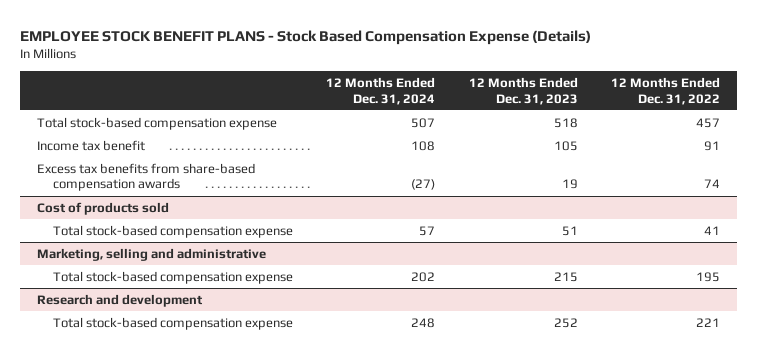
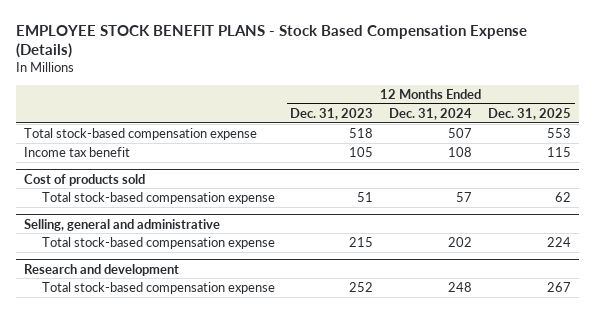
[611,76,721,105] 12 Months Ended Dec. 31, 2022 -> none
none -> [488,107,572,120] Dec. 31, 2025
[37,162,256,192] Excess tax benefits from share-based compensation awards -> none
[37,247,267,261] Marketing, selling and administrative -> [23,218,220,231] Selling, general and administrative

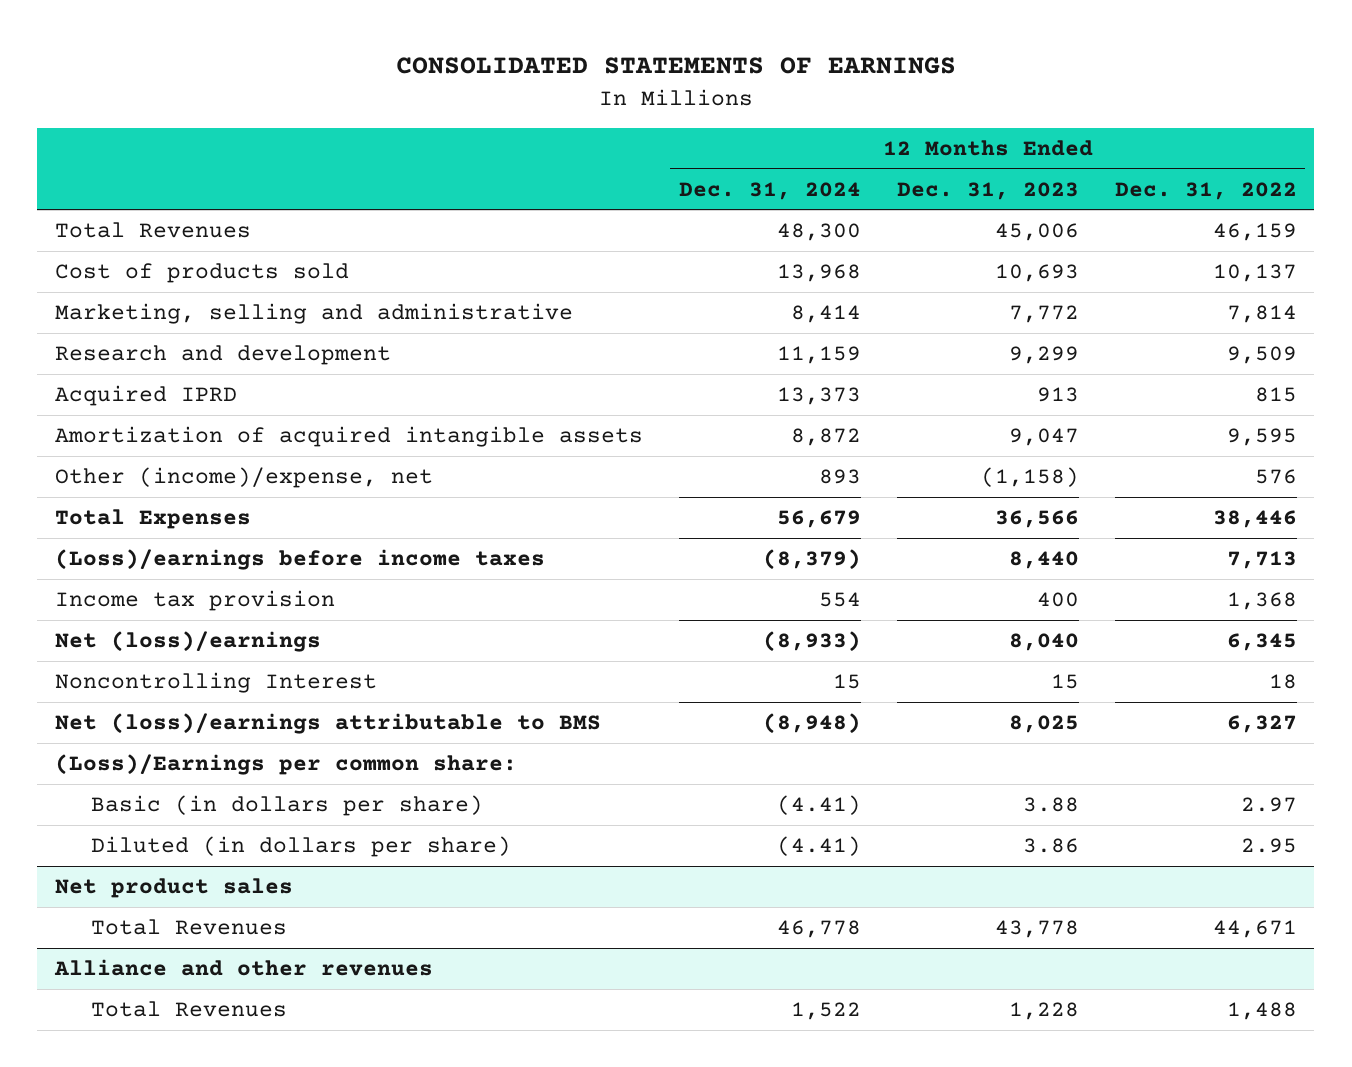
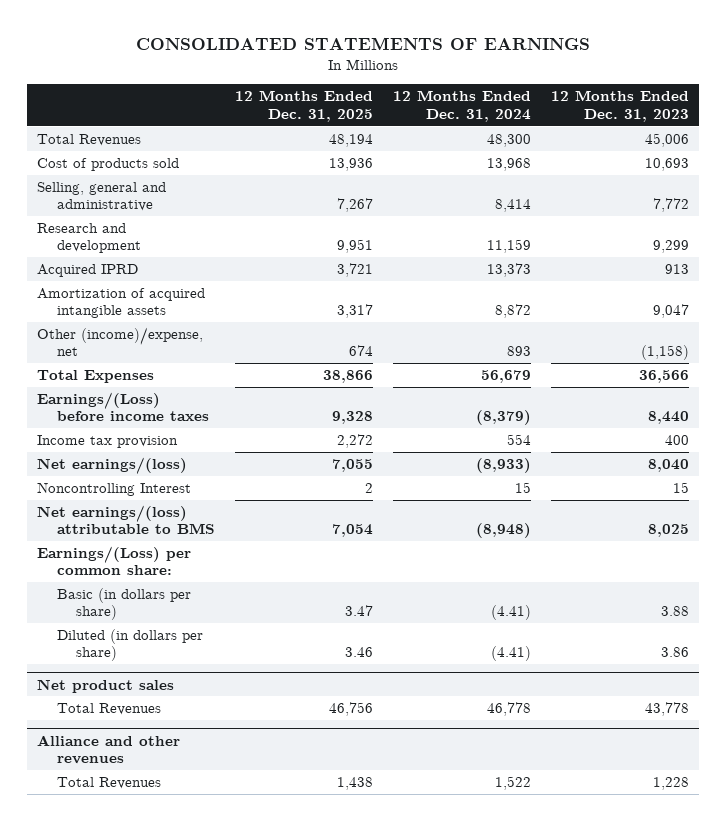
[1114,181,1297,200] Dec. 31, 2022 -> none
none -> [234,90,373,122] 12 Months Ended Dec. 31, 2025
[55,303,574,325] Marketing, selling and administrative -> [37,181,167,212] Selling, general and administrative
[55,549,546,571] (Loss)/earnings before income taxes -> [37,391,209,422] Earnings/(Loss) before income taxes
[55,631,322,653] Net (loss)/earnings -> [37,456,188,474] Net earnings/(loss)
[55,713,602,735] Net (loss)/earnings attributable to BMS -> [37,504,215,535] Net earnings/(loss) attributable to BMS
[55,754,518,776] (Loss)/Earnings per common share: -> [37,545,192,576] Earnings/(Loss) per common share:

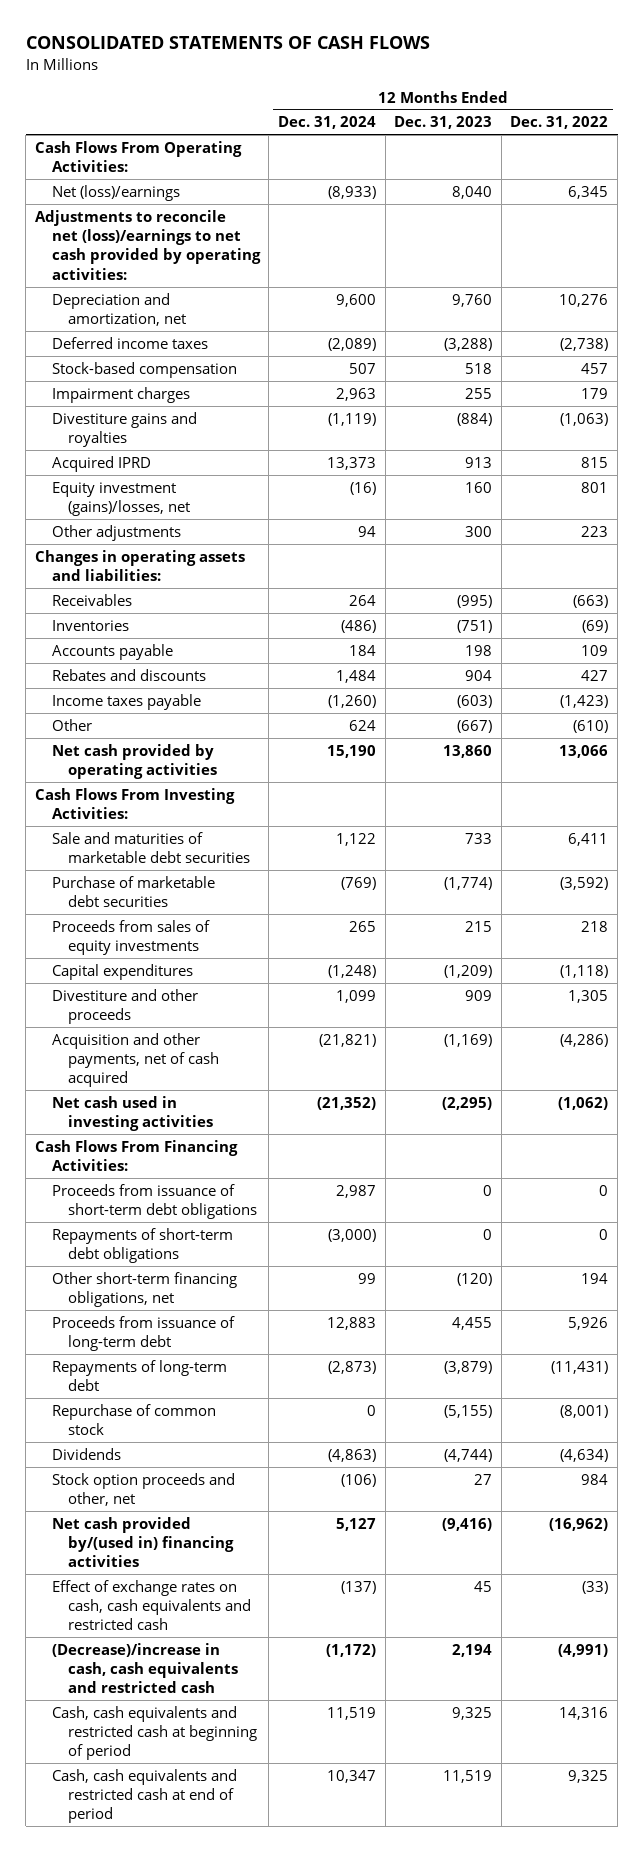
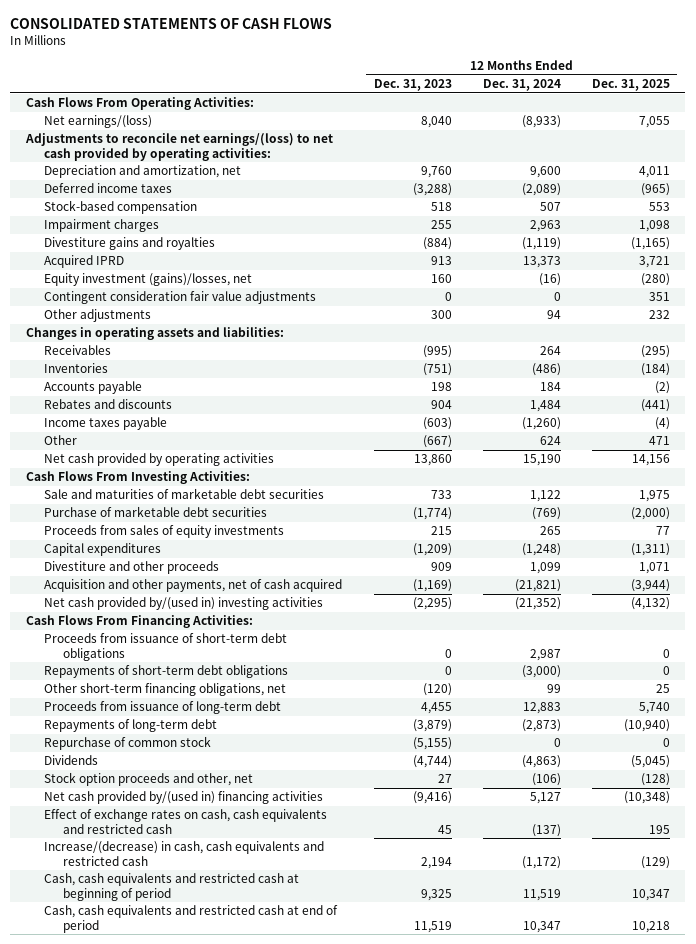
[510,116,609,130] Dec. 31, 2022 -> none
none -> [591,79,670,92] Dec. 31, 2025
[51,184,180,201] Net (loss)/earnings -> [44,115,153,129] Net earnings/(loss)
[34,209,261,280] Adjustments to reconcile net (loss)/earnings to net cash provided by operating activities: -> [24,133,333,161] Adjustments to reconcile net earnings/(loss) to net cash provided by operating activities:
none -> [44,291,317,305] Contingent consideration fair value adjustments
[51,1095,214,1132] Net cash used in investing activities -> [44,597,324,611] Net cash provided by/(used in) investing activities
[51,1642,239,1694] (Decrease)/increase in cash, cash equivalents and restricted cash -> [44,841,325,866] Increase/(decrease) in cash, cash equivalents and restricted cash

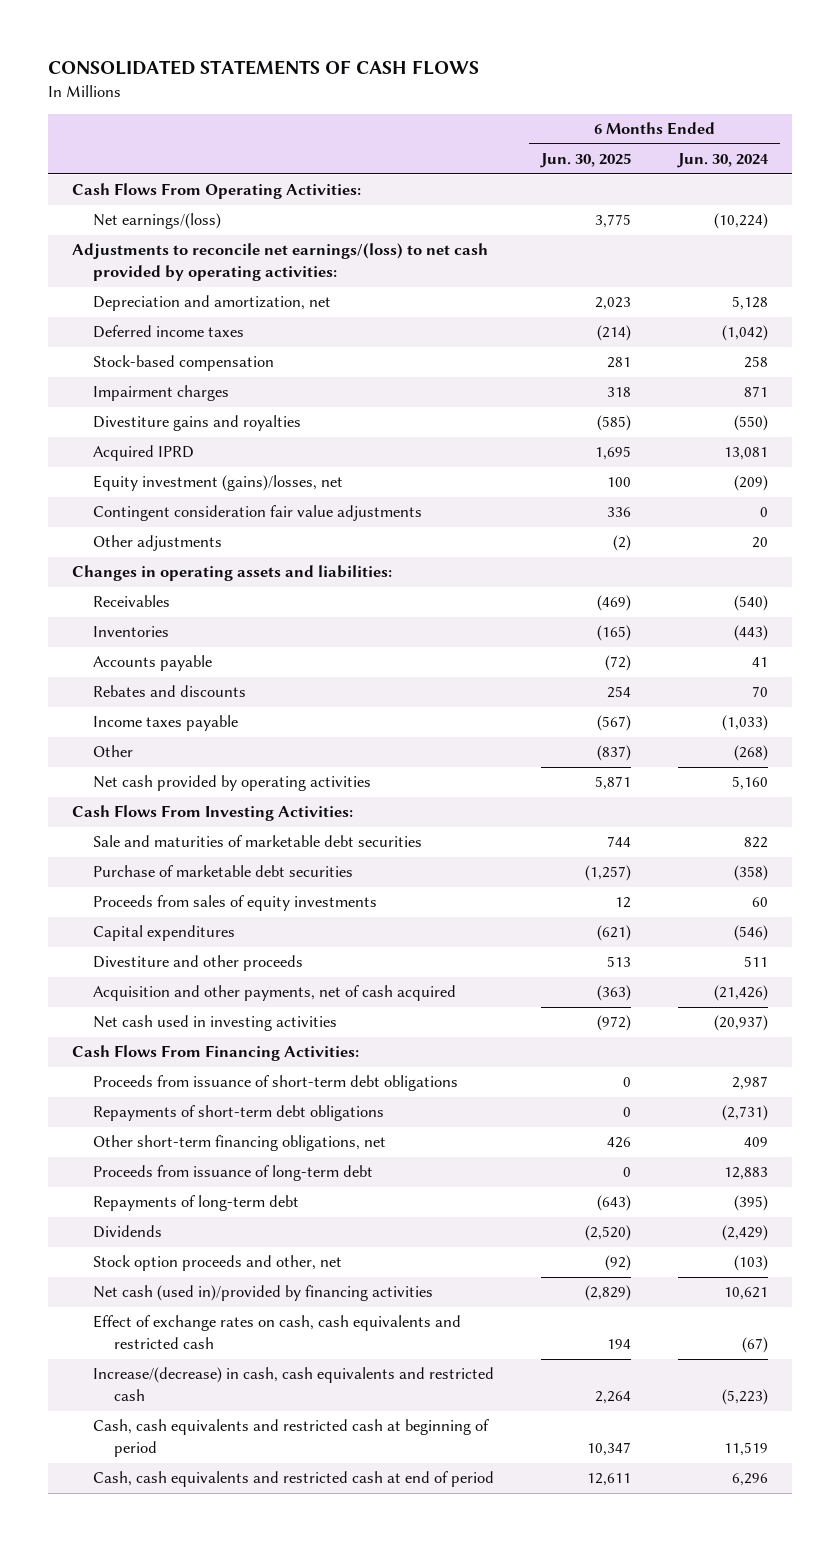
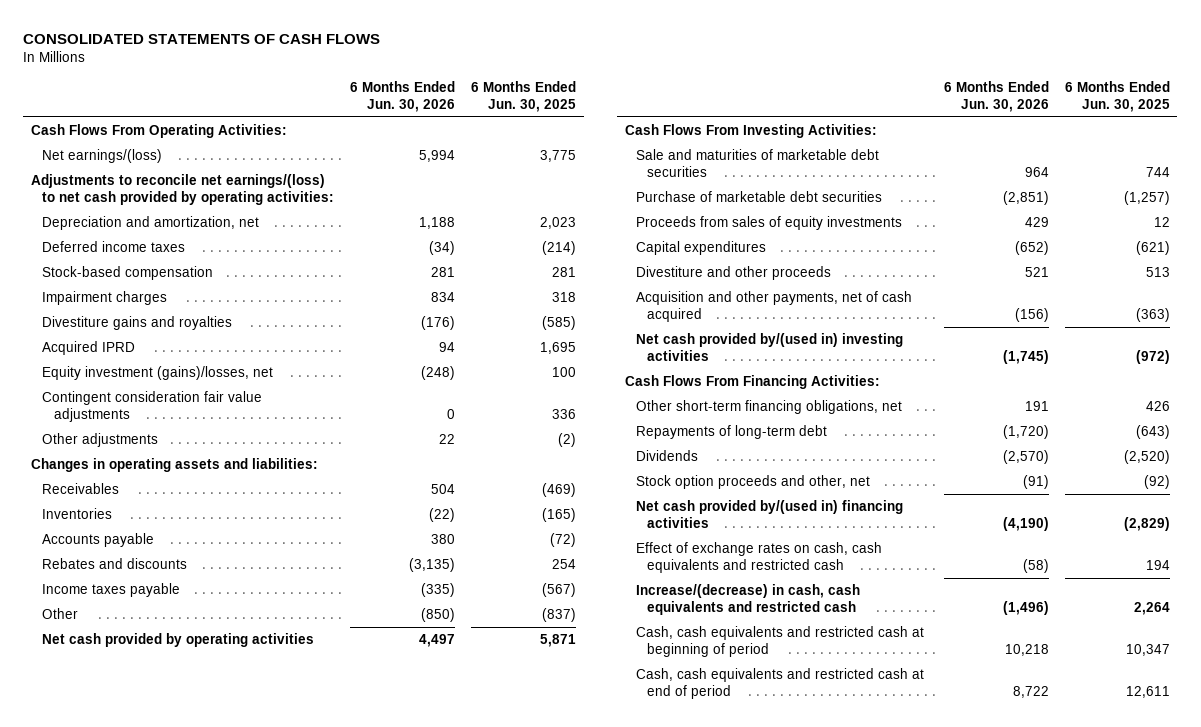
[677,153,770,169] Jun. 30, 2024 -> none
none -> [350,80,456,112] 6 Months Ended Jun. 30, 2026
[92,1015,337,1032] Net cash used in investing activities -> [636,333,904,361] Net cash provided by/(used in) investing activities
[92,1075,458,1092] Proceeds from issuance of short-term debt obligations -> none
[92,1105,384,1122] Repayments of short-term debt obligations -> none
[92,1165,373,1182] Proceeds from issuance of long-term debt -> none
[92,1285,433,1302] Net cash (used in)/provided by financing activities -> [636,500,904,528] Net cash provided by/(used in) financing activities

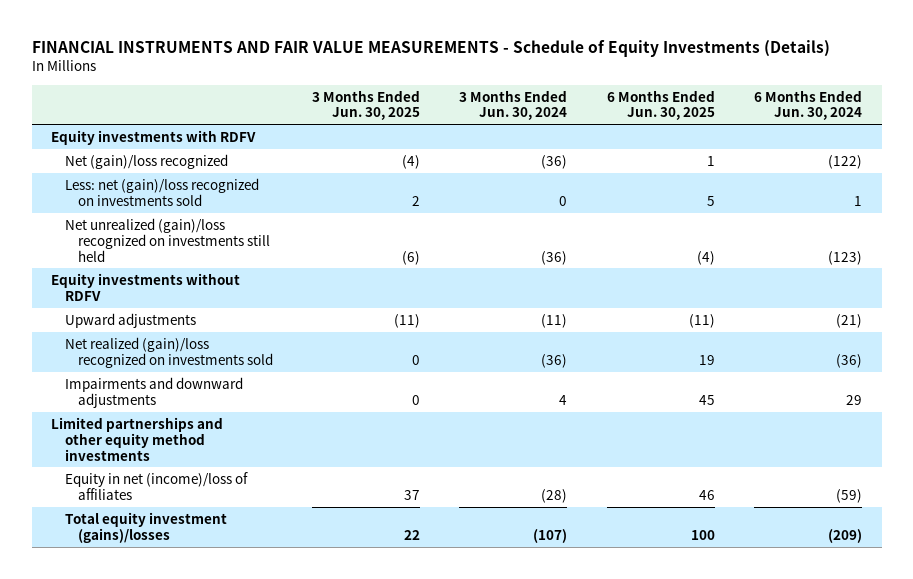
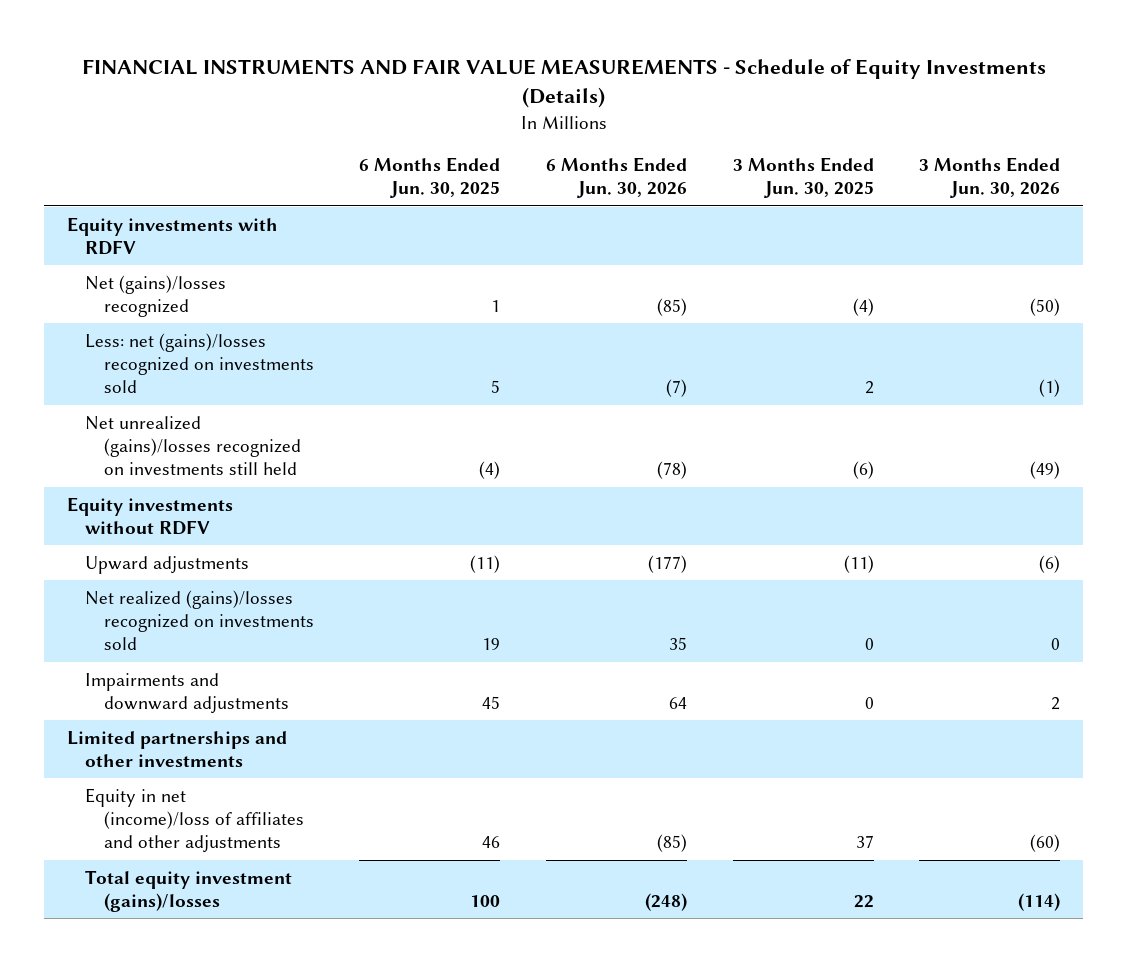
[459,89,568,121] 3 Months Ended Jun. 30, 2024 -> none
[754,89,863,121] 6 Months Ended Jun. 30, 2024 -> none
none -> [545,157,687,199] 6 Months Ended Jun. 30, 2026
none -> [919,157,1061,199] 3 Months Ended Jun. 30, 2026
[64,153,228,169] Net (gain)/loss recognized -> [85,274,227,318] Net (gains)/losses recognized
[64,177,259,206] Less: net (gain)/loss recognized on investments sold -> [85,332,314,394] Less: net (gains)/losses recognized on investments sold
[64,217,270,262] Net unrealized (gain)/loss recognized on investments still held -> [85,415,301,476] Net unrealized (gains)/losses recognized on investments still held
[64,336,273,368] Net realized (gain)/loss recognized on investments sold -> [85,589,314,651] Net realized (gains)/losses recognized on investments sold
[51,416,224,461] Limited partnerships and other equity method investments -> [67,730,288,768] Limited partnerships and other investments
[64,471,248,500] Equity in net (income)/loss of affiliates -> [85,787,304,854] Equity in net (income)/loss of affiliates and other adjustments

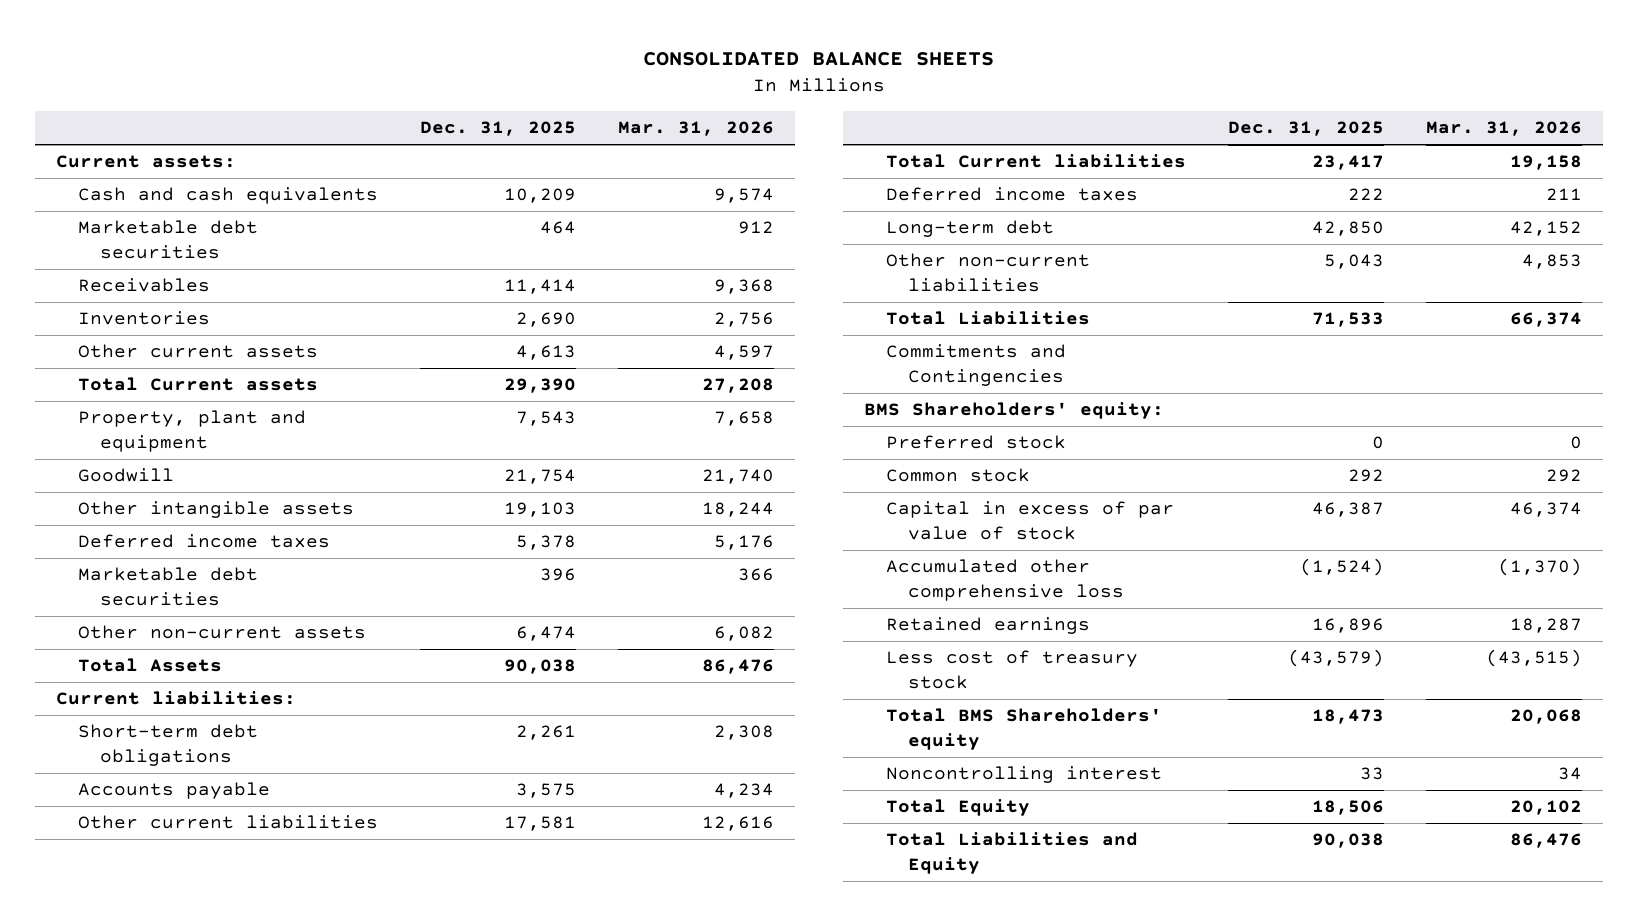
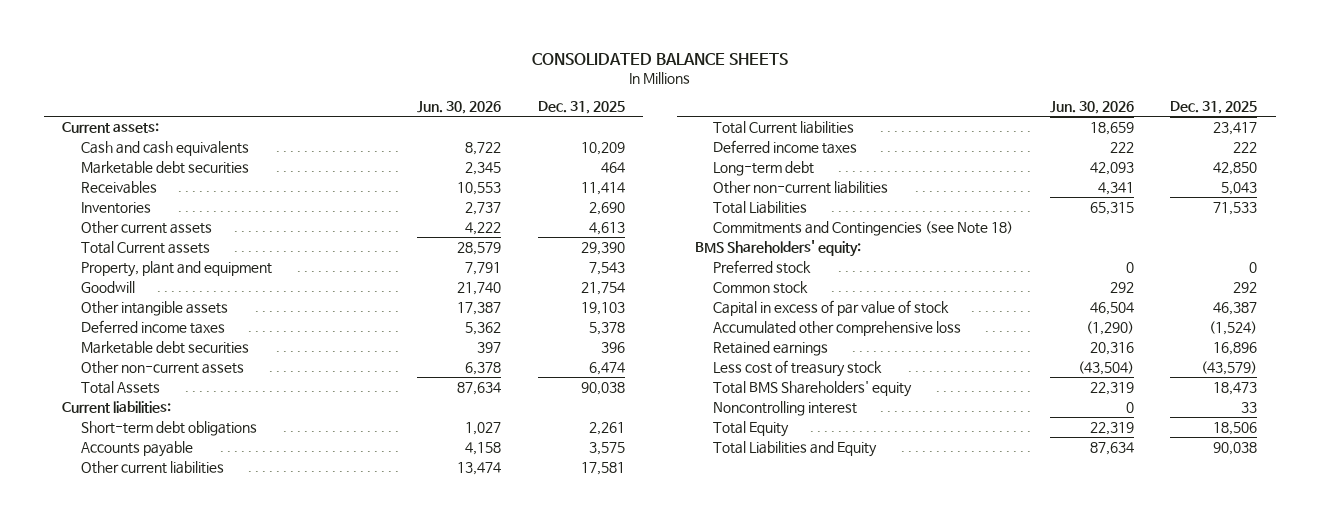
[618,121,775,137] Mar. 31, 2026 -> none
none -> [417,101,502,115] Jun. 30, 2026
[886,344,1067,387] Commitments and Contingencies -> [713,220,1014,236] Commitments and Contingencies (see Note 18)

